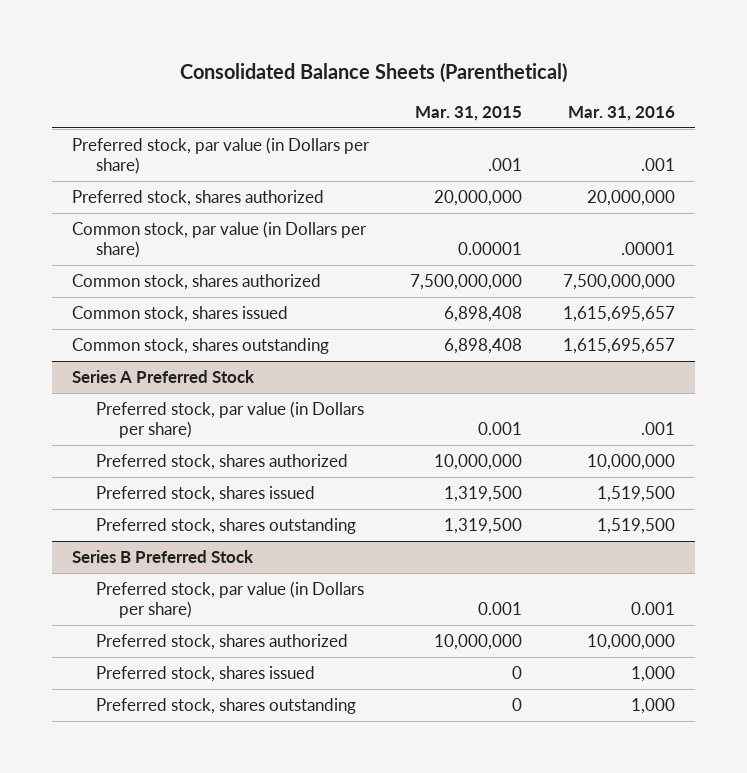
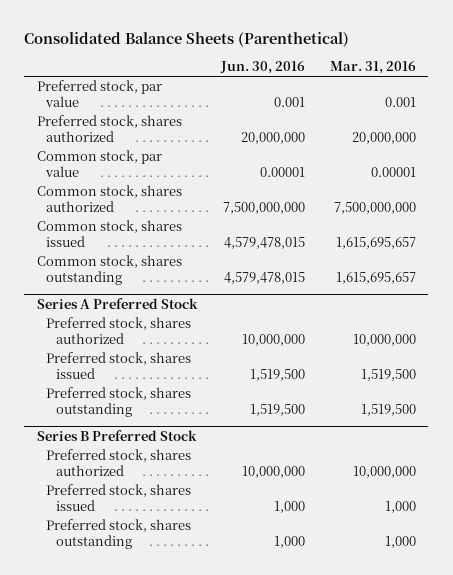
[415,105,523,121] Mar. 31, 2015 -> none
none -> [220,61,306,75] Jun. 30, 2016
[72,137,371,175] Preferred stock, par value (in Dollars per share) -> [36,80,162,107] Preferred stock, par value
[640,158,675,172] .001 -> [385,96,417,107] 0.001
[72,221,368,259] Common stock, par value (in Dollars per share) -> [36,150,162,177] Common stock, par value
[620,242,675,256] .00001 -> [371,166,417,177] 0.00001
[95,401,364,439] Preferred stock, par value (in Dollars per share) -> none
[95,581,364,619] Preferred stock, par value (in Dollars per share) -> none

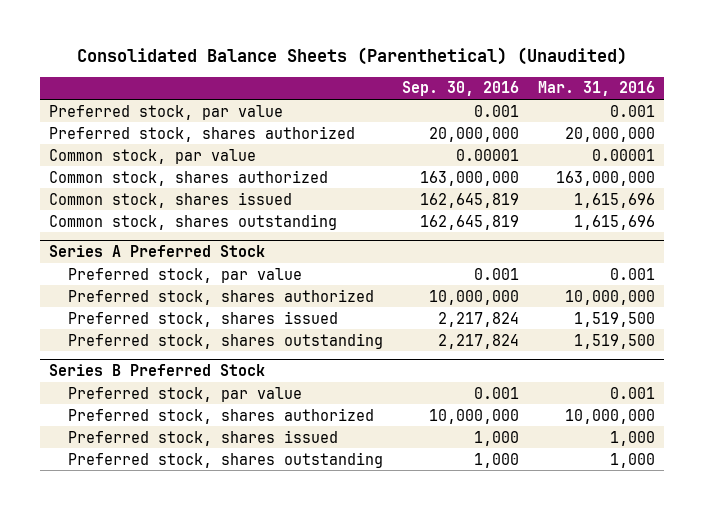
[24,32,350,48] Consolidated Balance Sheets (Parenthetical) -> [76,47,627,66] Consolidated Balance Sheets (Parenthetical) (Unaudited)
[220,61,306,75] Jun. 30, 2016 -> none
none -> [401,81,519,97] Sep. 30, 2016
[334,201,417,214] 7,500,000,000 -> [555,170,655,186] 163,000,000
[336,236,417,249] 1,615,695,657 -> [573,192,655,208] 1,615,696
[336,271,417,284] 1,615,695,657 -> [573,214,655,230] 1,615,696
none -> [68,267,303,283] Preferred stock, par value
none -> [68,386,303,402] Preferred stock, par value

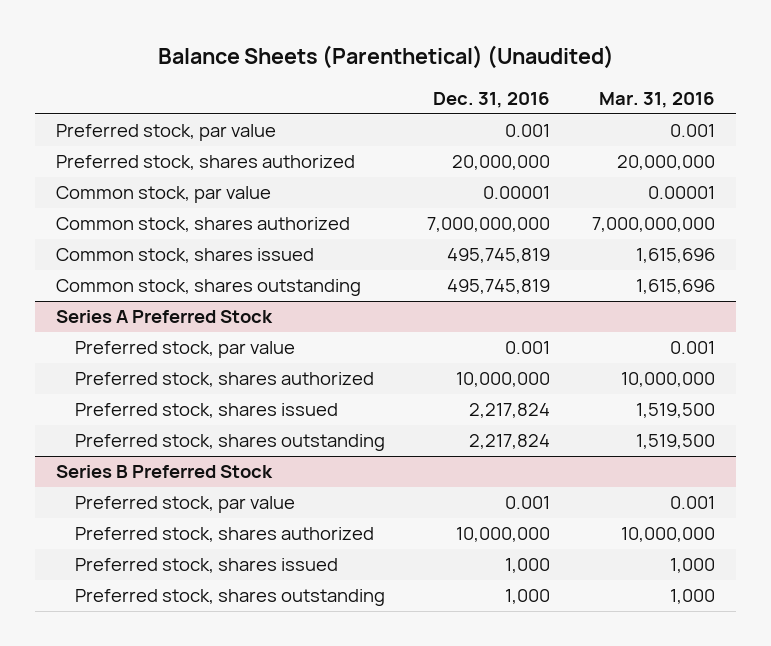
[76,47,627,66] Consolidated Balance Sheets (Parenthetical) (Unaudited) -> [157,44,614,69] Balance Sheets (Parenthetical) (Unaudited)
[401,81,519,97] Sep. 30, 2016 -> none
none -> [432,91,550,108] Dec. 31, 2016
[555,170,655,186] 163,000,000 -> [591,217,715,233] 7,000,000,000

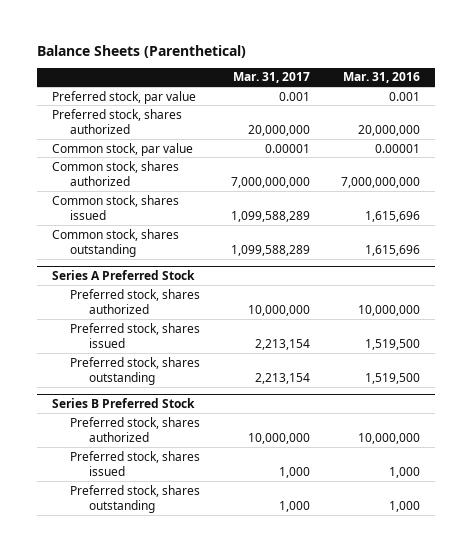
[157,44,614,69] Balance Sheets (Parenthetical) (Unaudited) -> [36,44,246,58] Balance Sheets (Parenthetical)
[432,91,550,108] Dec. 31, 2016 -> none
none -> [232,72,310,84] Mar. 31, 2017
[74,341,295,359] Preferred stock, par value -> none
[74,496,295,514] Preferred stock, par value -> none

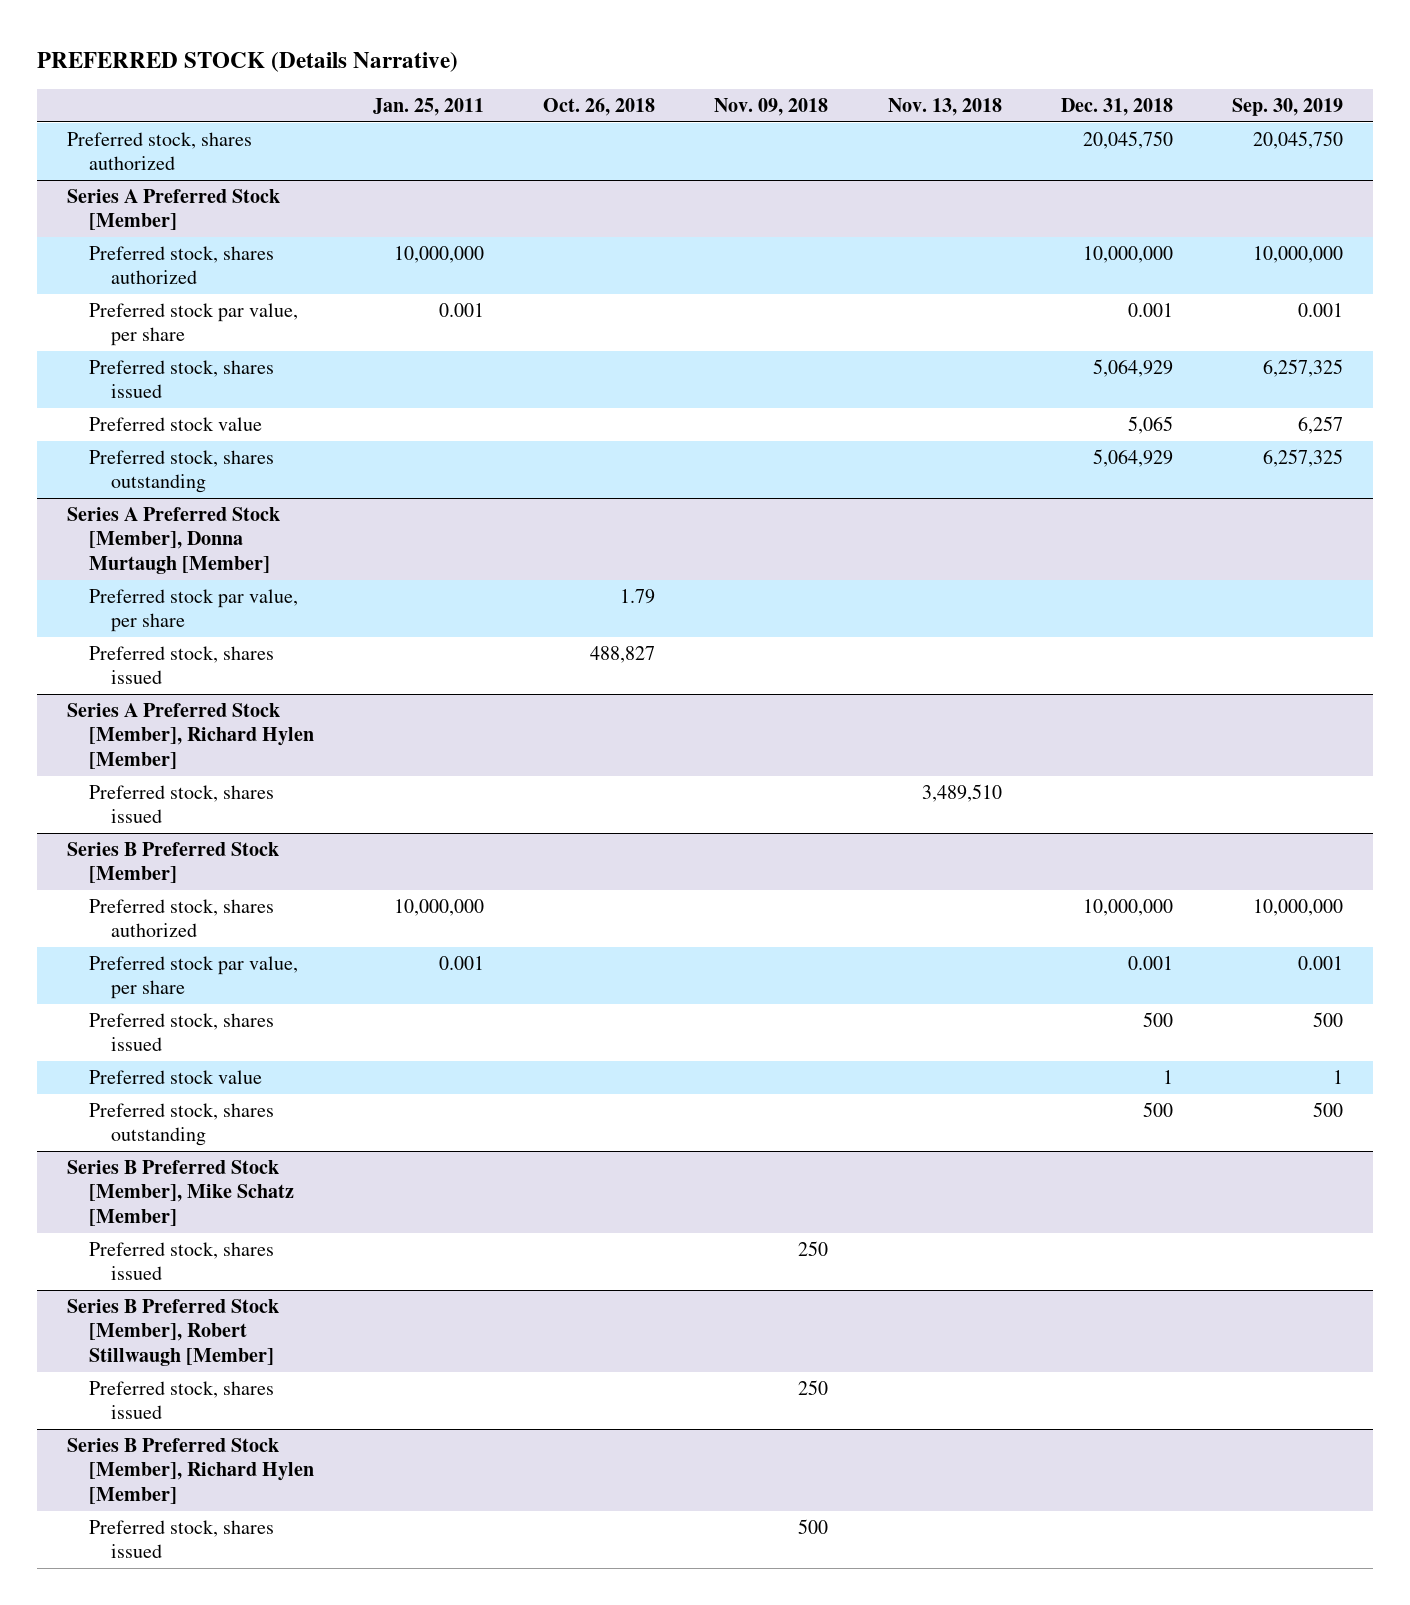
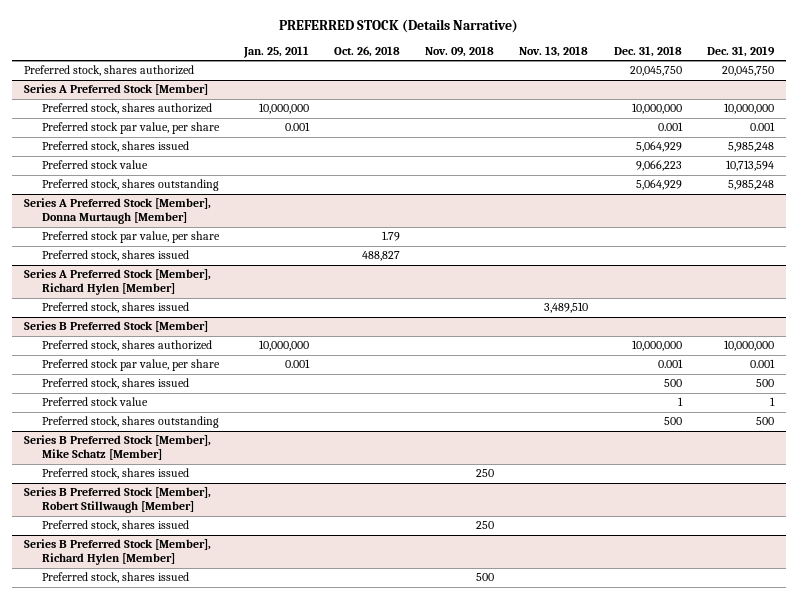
[1232,97,1344,116] Sep. 30, 2019 -> none
none -> [706,46,775,58] Dec. 31, 2019
[1127,416,1173,435] 5,065 -> [635,160,682,172] 9,066,223

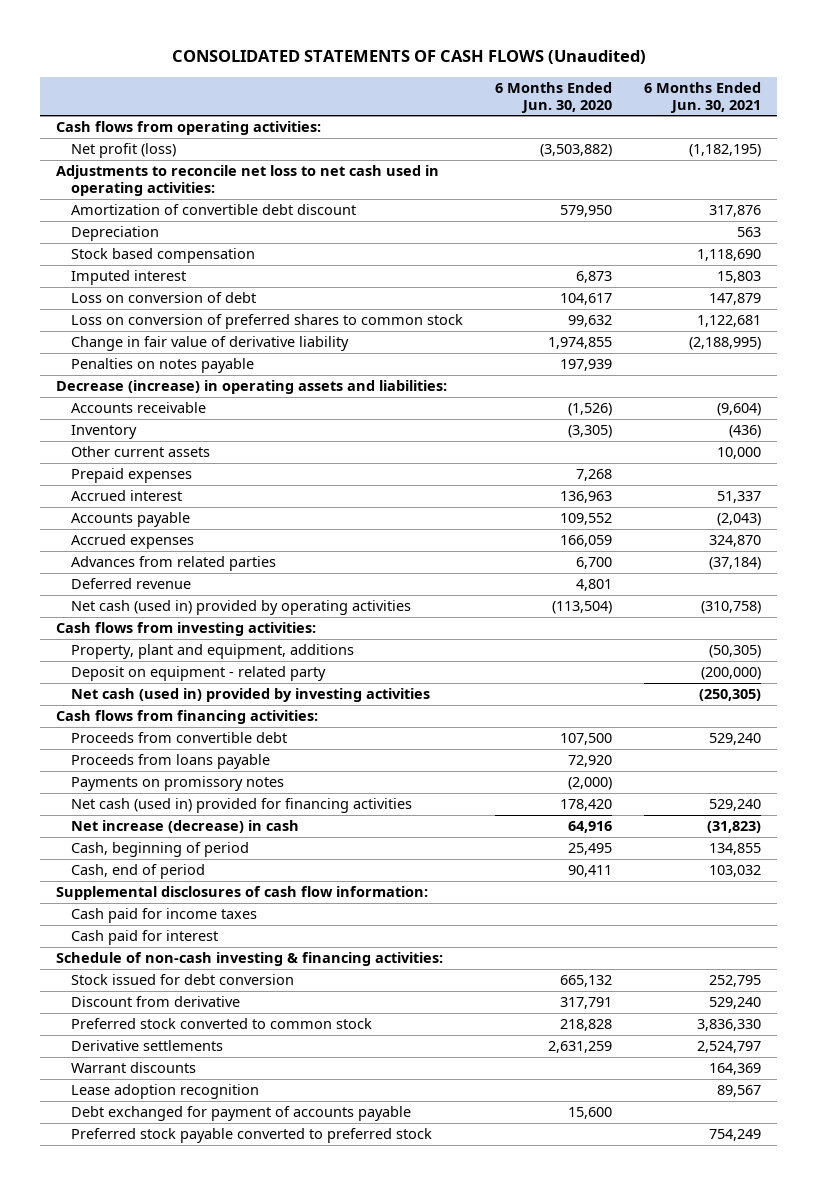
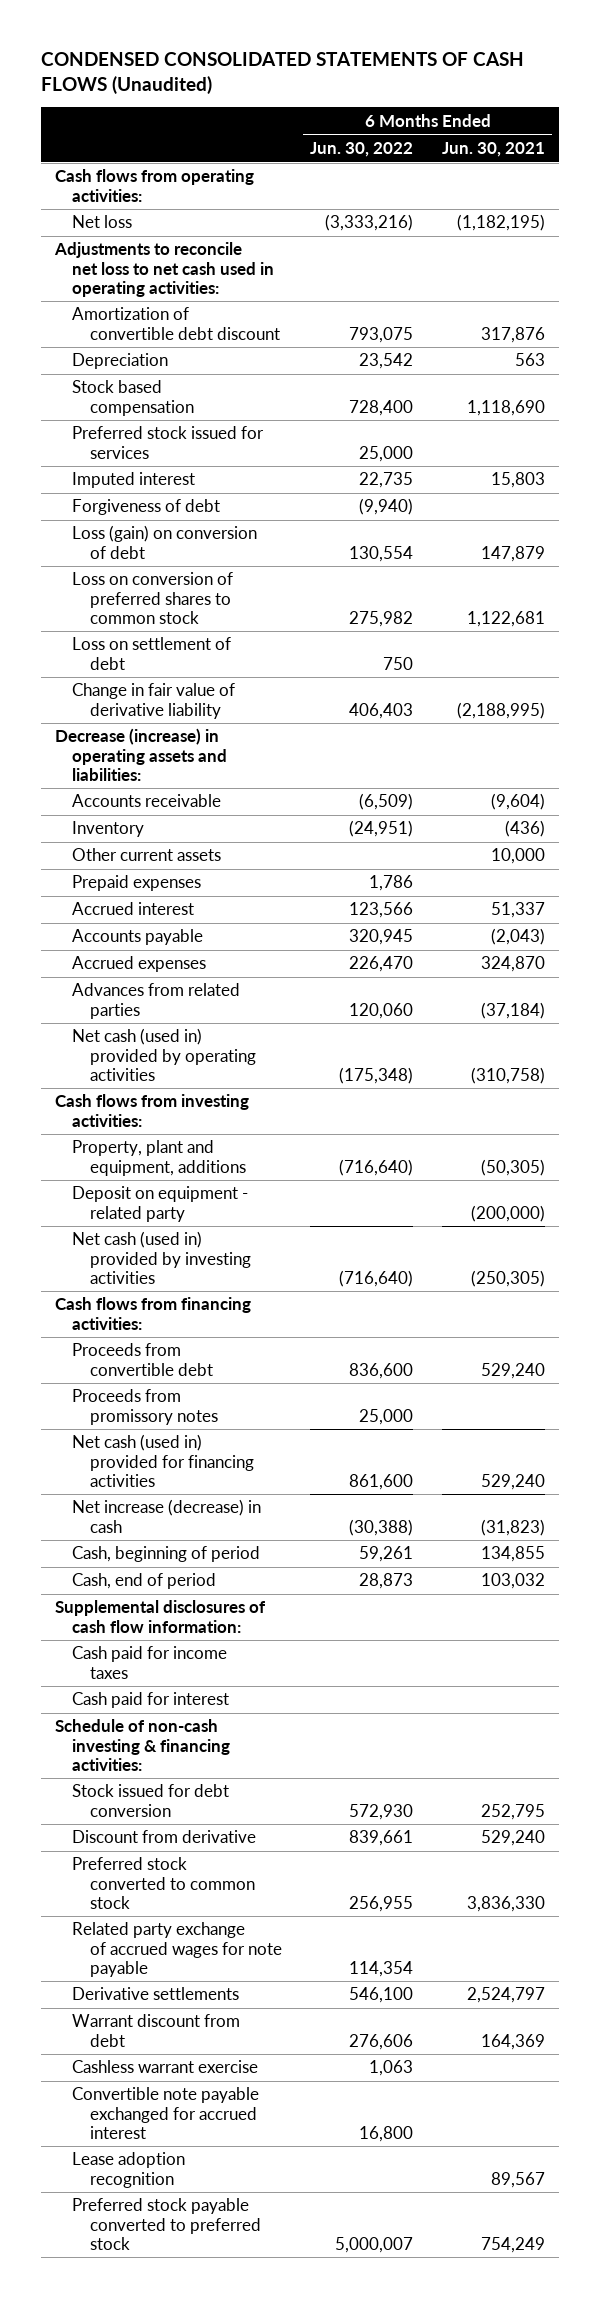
[171,50,646,65] CONSOLIDATED STATEMENTS OF CASH FLOWS (Unaudited) -> [40,51,524,95] CONDENSED CONSOLIDATED STATEMENTS OF CASH FLOWS (Unaudited)
[494,81,612,113] 6 Months Ended Jun. 30, 2020 -> none
none -> [310,142,414,158] Jun. 30, 2022
[70,143,176,159] Net profit (loss) -> [72,215,133,229] Net loss
none -> [72,426,265,459] Preferred stock issued for services
none -> [72,499,221,516] Forgiveness of debt
[70,292,256,304] Loss on conversion of debt -> [72,525,258,559] Loss (gain) on conversion of debt
none -> [72,637,232,670] Loss on settlement of debt
[70,358,254,374] Penalties on notes payable -> none
[70,578,191,590] Deferred revenue -> none
[70,776,284,792] Payments on promissory notes -> none
[70,754,270,770] Proceeds from loans payable -> [72,1389,219,1425] Proceeds from promissory notes
none -> [72,1922,283,1977] Related party exchange of accrued wages for note payable
[70,1062,196,1074] Warrant discounts -> [72,2014,241,2047] Warrant discount from debt
none -> [72,2060,259,2074] Cashless warrant exercise
none -> [72,2087,260,2139] Convertible note payable exchanged for accrued interest
[70,1106,411,1122] Debt exchanged for payment of accounts payable -> none

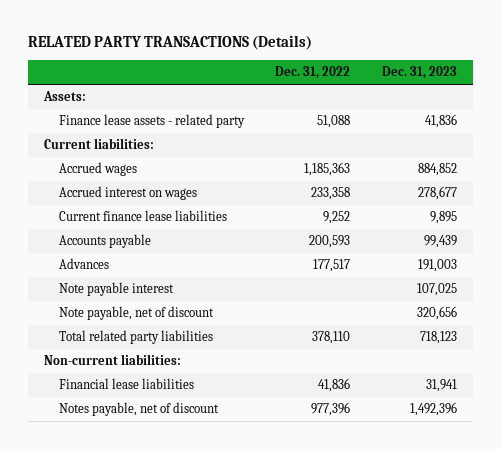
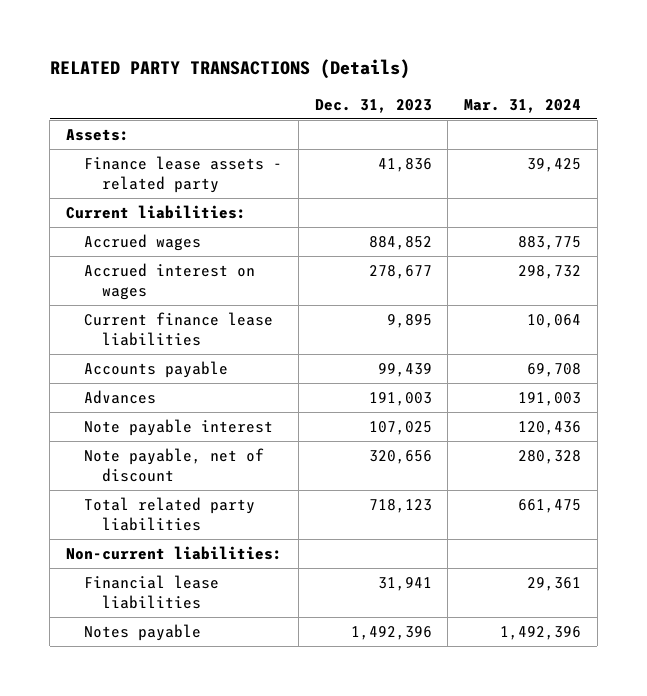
[275,66,351,80] Dec. 31, 2022 -> none
none -> [464,98,582,113] Mar. 31, 2024
[58,402,219,417] Notes payable, net of discount -> [84,624,202,642] Notes payable

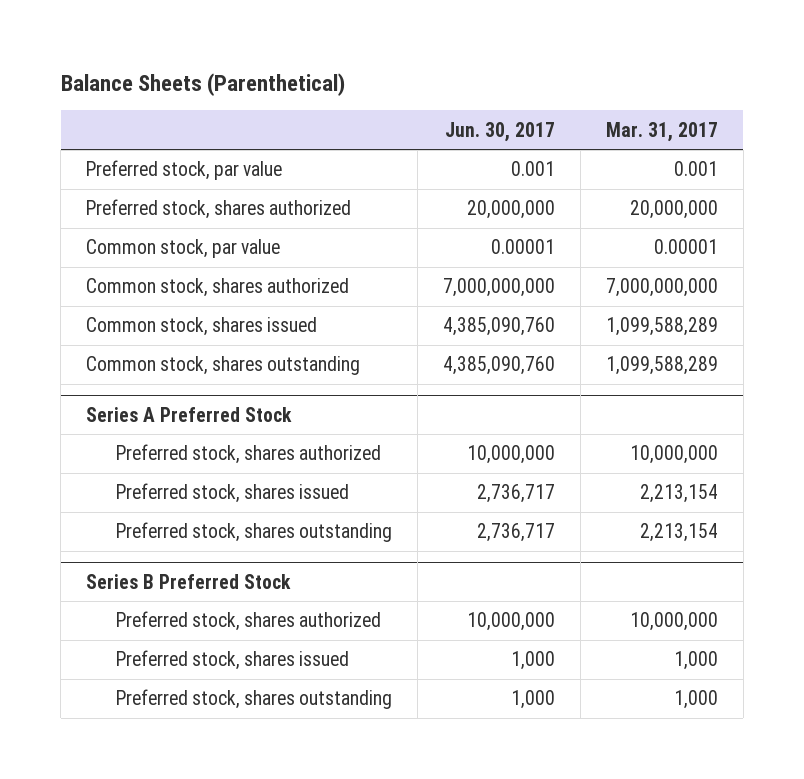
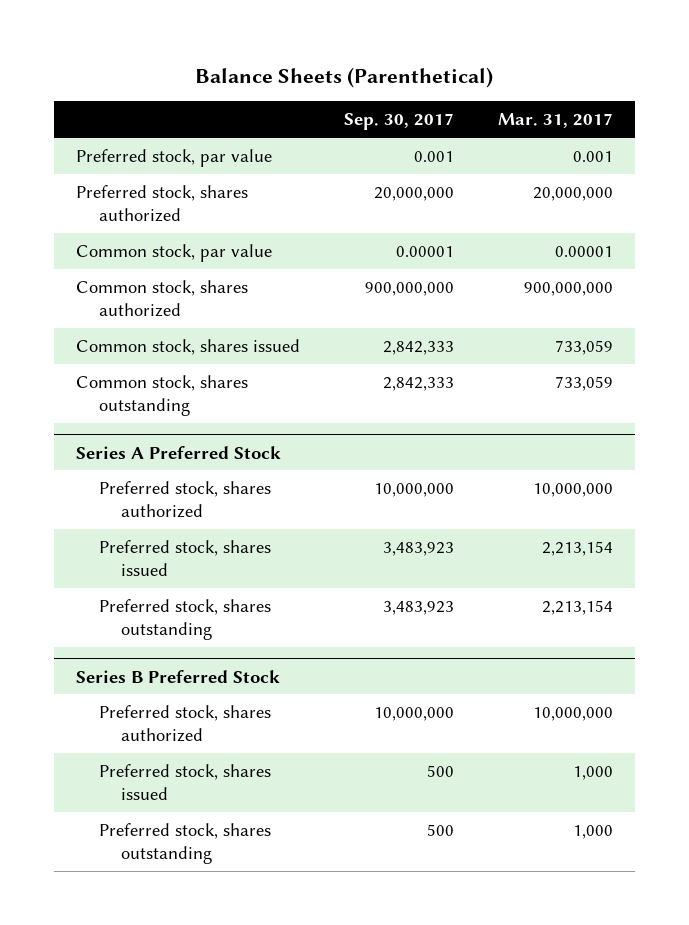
[445,121,556,142] Jun. 30, 2017 -> none
none -> [343,113,454,131] Sep. 30, 2017
[605,278,718,298] 7,000,000,000 -> [524,281,614,296] 900,000,000
[605,317,718,337] 1,099,588,289 -> [555,339,614,355] 733,059
[605,356,718,376] 1,099,588,289 -> [555,375,614,391] 733,059

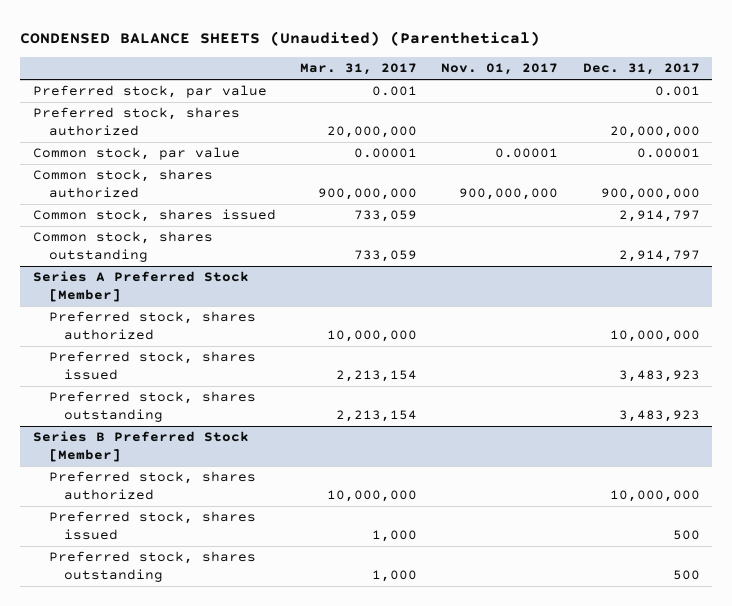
[195,66,494,88] Balance Sheets (Parenthetical) -> [20,30,541,46] CONDENSED BALANCE SHEETS (Unaudited) (Parenthetical)
[343,113,454,131] Sep. 30, 2017 -> none
none -> [441,63,559,76] Nov. 01, 2017
none -> [582,63,700,76] Dec. 31, 2017
[75,445,281,459] Series A Preferred Stock -> [32,271,249,302] Series A Preferred Stock [Member]
[75,669,280,683] Series B Preferred Stock -> [32,431,249,462] Series B Preferred Stock [Member]

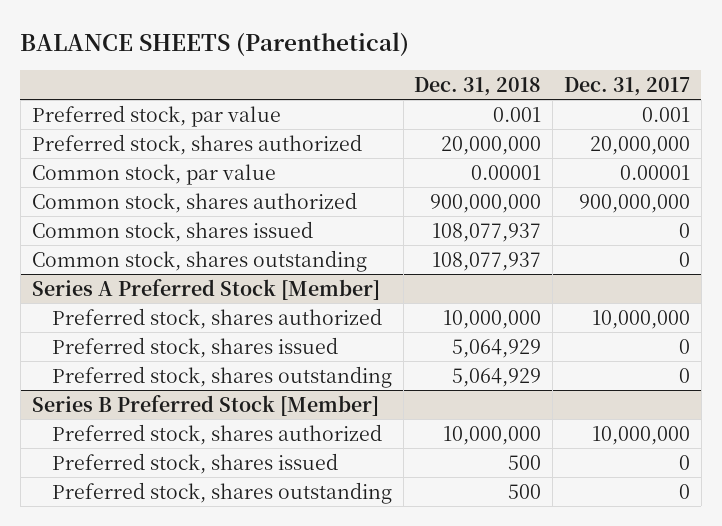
[20,30,541,46] CONDENSED BALANCE SHEETS (Unaudited) (Parenthetical) -> [20,31,410,56] BALANCE SHEETS (Parenthetical)
[299,63,417,76] Mar. 31, 2017 -> none
[441,63,559,76] Nov. 01, 2017 -> none
none -> [414,77,542,97] Dec. 31, 2018
[618,210,700,223] 2,914,797 -> [678,222,690,238] 0
[618,249,700,262] 2,914,797 -> [678,251,690,267] 0
[618,369,700,382] 3,483,923 -> [678,338,690,354] 0
[618,409,700,422] 3,483,923 -> [678,367,690,383] 0
[672,529,700,540] 500 -> [678,454,690,470] 0
[672,569,700,580] 500 -> [678,483,690,499] 0

